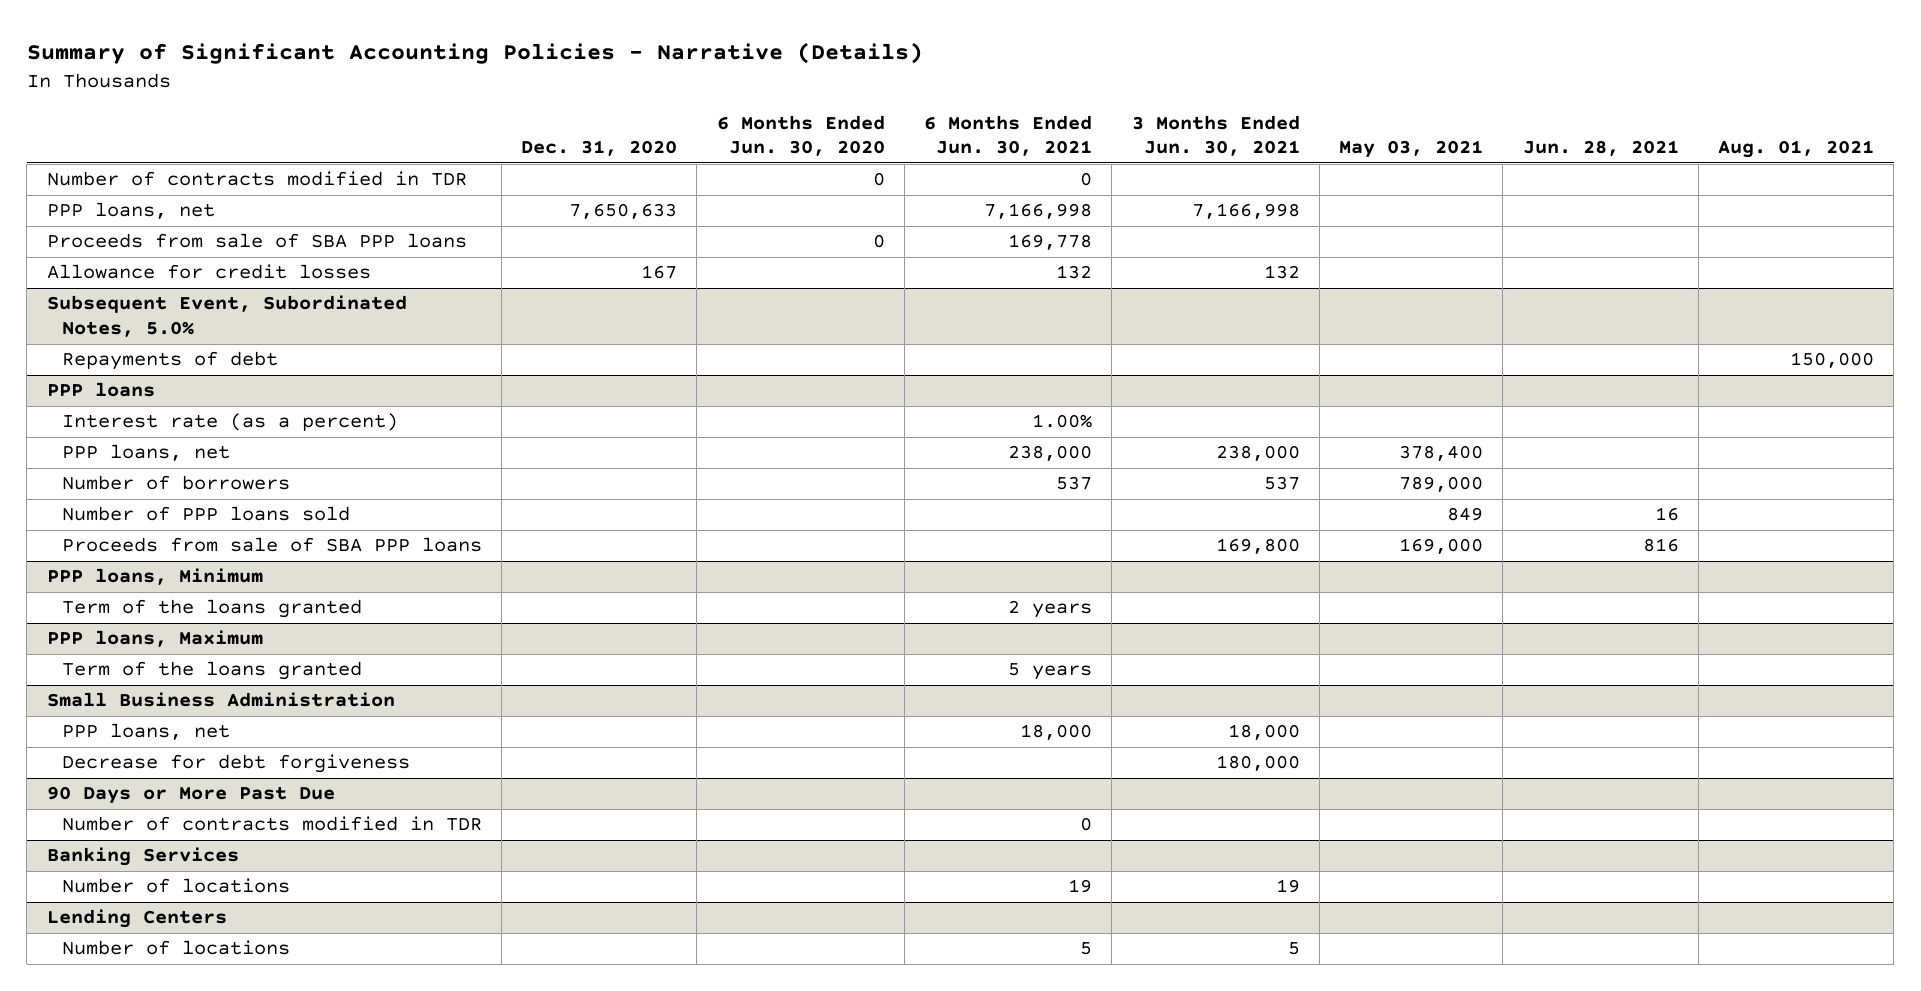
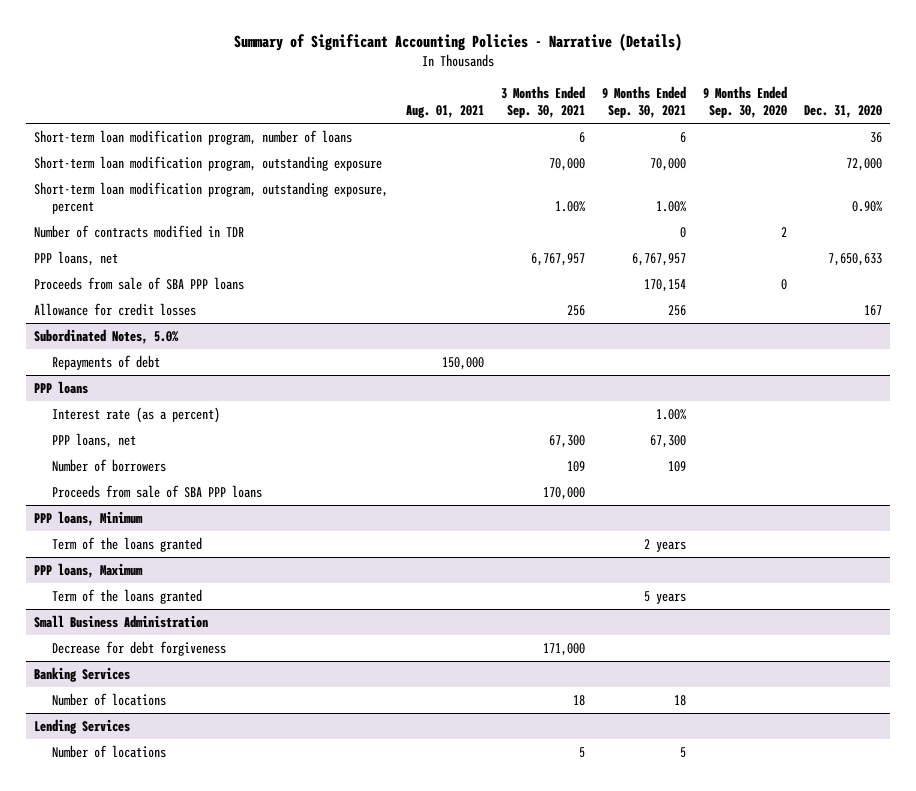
[716,114,885,157] 6 Months Ended Jun. 30, 2020 -> none
[924,114,1093,157] 6 Months Ended Jun. 30, 2021 -> none
[1131,114,1300,157] 3 Months Ended Jun. 30, 2021 -> none
[1339,140,1484,159] May 03, 2021 -> none
[1522,140,1679,157] Jun. 28, 2021 -> none
none -> [500,85,585,118] 3 Months Ended Sep. 30, 2021
none -> [601,85,686,118] 9 Months Ended Sep. 30, 2021
none -> [702,85,787,118] 9 Months Ended Sep. 30, 2020
none -> [34,129,353,145] Short-term loan modification program, number of loans
none -> [34,155,383,171] Short-term loan modification program, outstanding exposure
none -> [34,181,389,214] Short-term loan modification program, outstanding exposure, percent
[46,295,407,338] Subsequent Event, Subordinated Notes, 5.0% -> [34,328,180,344] Subordinated Notes, 5.0%
[61,506,350,522] Number of PPP loans sold -> none
[61,723,230,741] PPP loans, net -> none
[46,786,335,805] 90 Days or More Past Due -> none
[61,816,482,832] Number of contracts modified in TDR -> none
[46,909,227,929] Lending Centers -> none
[61,940,290,956] Number of locations -> none
none -> [34,718,131,734] Lending Services
none -> [51,744,166,758] Number of locations

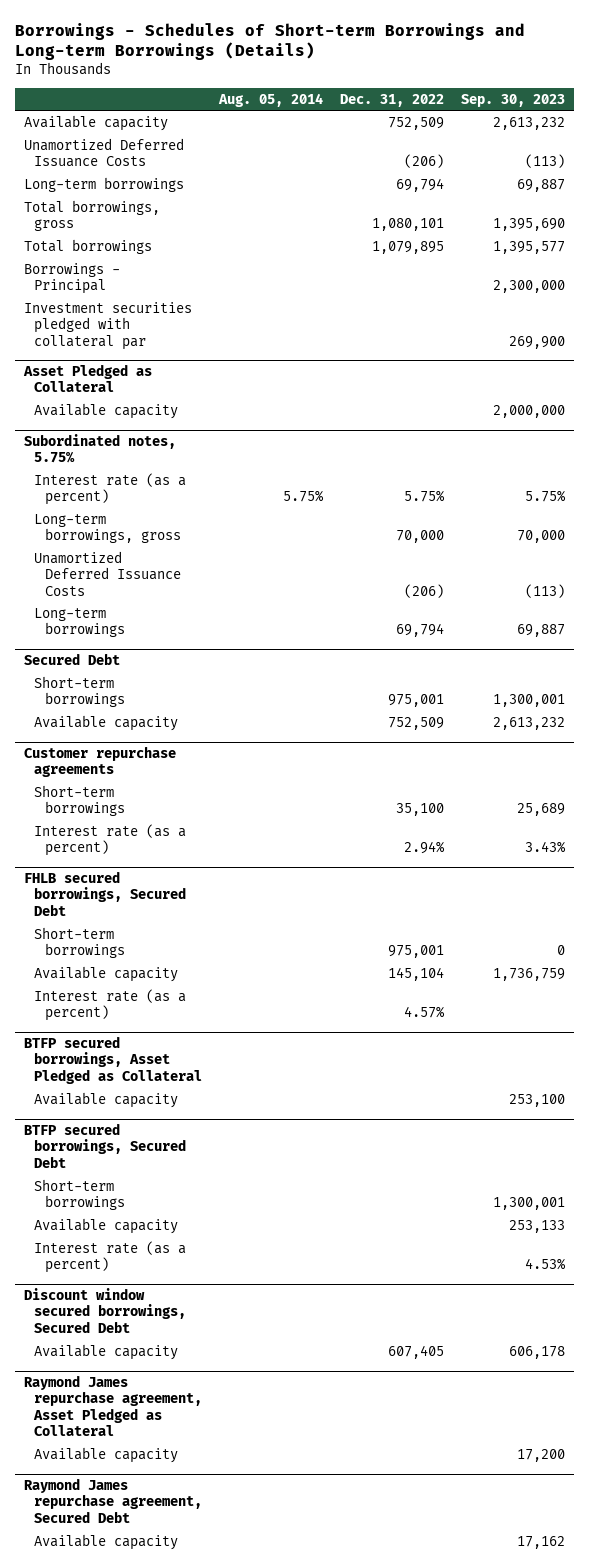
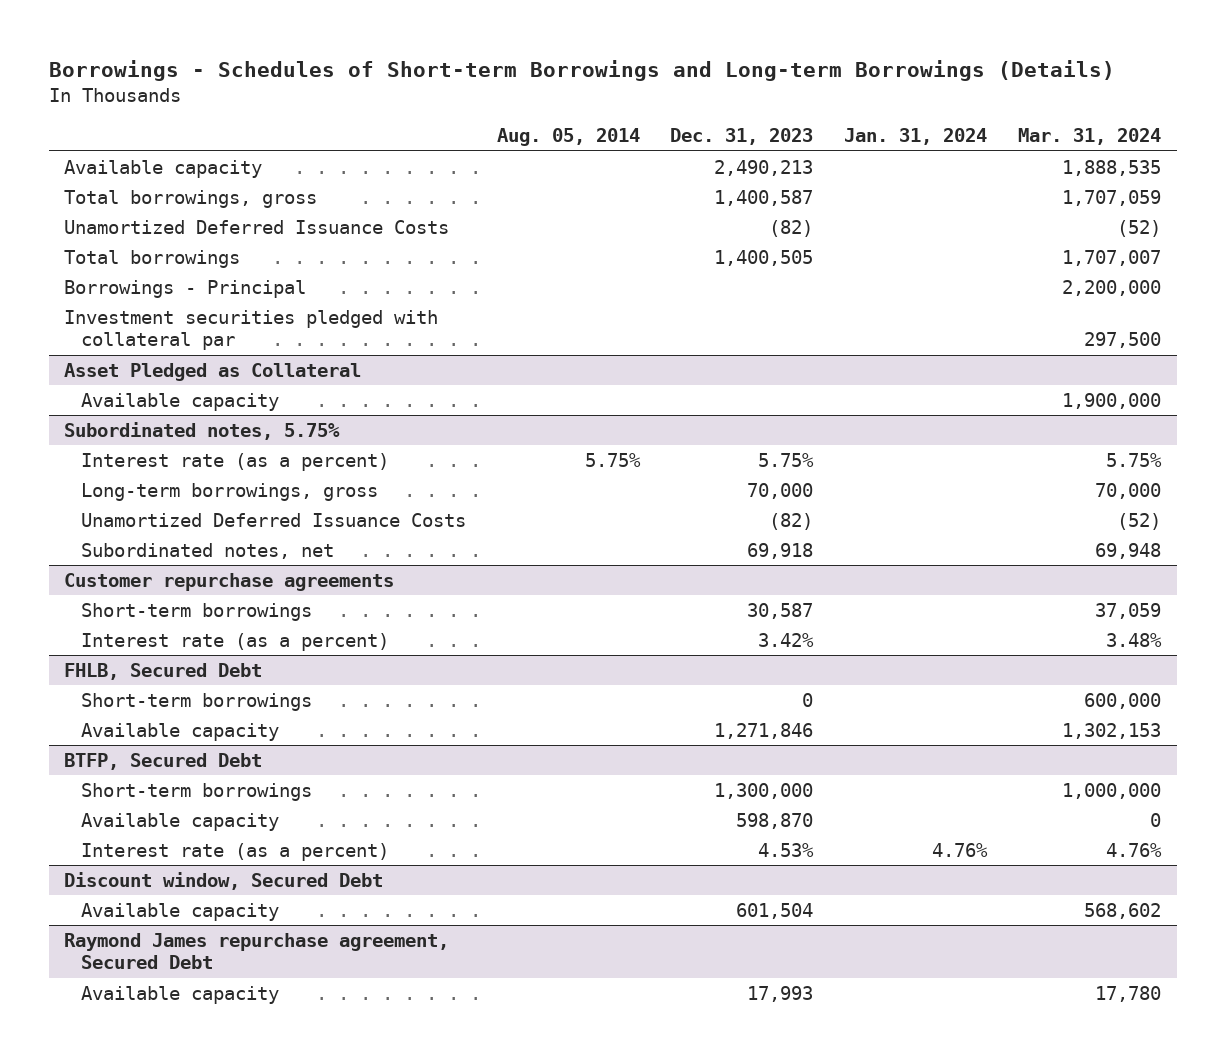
[340,93,445,107] Dec. 31, 2022 -> none
[461,93,566,107] Sep. 30, 2023 -> none
none -> [670,128,814,146] Dec. 31, 2023
none -> [844,128,988,146] Jan. 31, 2024
none -> [1018,128,1162,146] Mar. 31, 2024
[23,176,184,192] Long-term borrowings -> none
[23,137,184,168] Unamortized Deferred Issuance Costs -> [64,219,450,234] Unamortized Deferred Issuance Costs
[23,653,120,666] Secured Debt -> none
[34,675,126,708] Short-term borrowings -> none
[34,714,179,731] Available capacity -> none
[34,607,126,638] Long-term borrowings -> [80,542,334,559] Subordinated notes, net
[23,871,187,916] FHLB secured borrowings, Secured Debt -> [64,662,263,680] FHLB, Secured Debt
[34,988,187,1022] Interest rate (as a percent) -> none
[23,1036,203,1084] BTFP secured borrowings, Asset Pledged as Collateral -> none
[34,1091,179,1108] Available capacity -> none
[23,1123,187,1168] BTFP secured borrowings, Secured Debt -> [64,752,263,770] BTFP, Secured Debt
[23,1288,187,1333] Discount window secured borrowings, Secured Debt -> [64,871,384,890] Discount window, Secured Debt
[23,1375,203,1437] Raymond James repurchase agreement, Asset Pledged as Collateral -> none
[34,1446,179,1463] Available capacity -> none

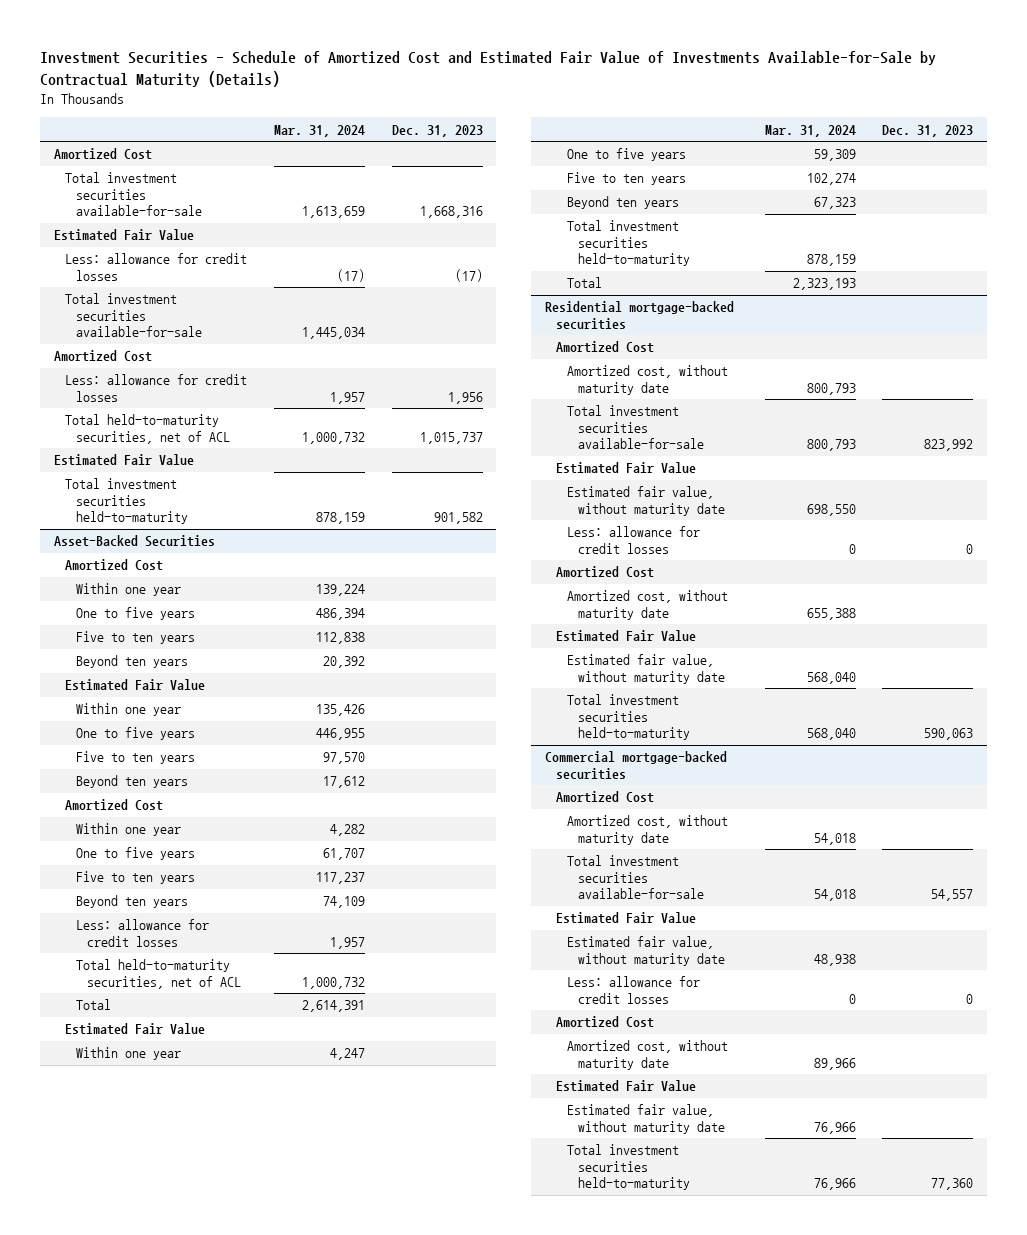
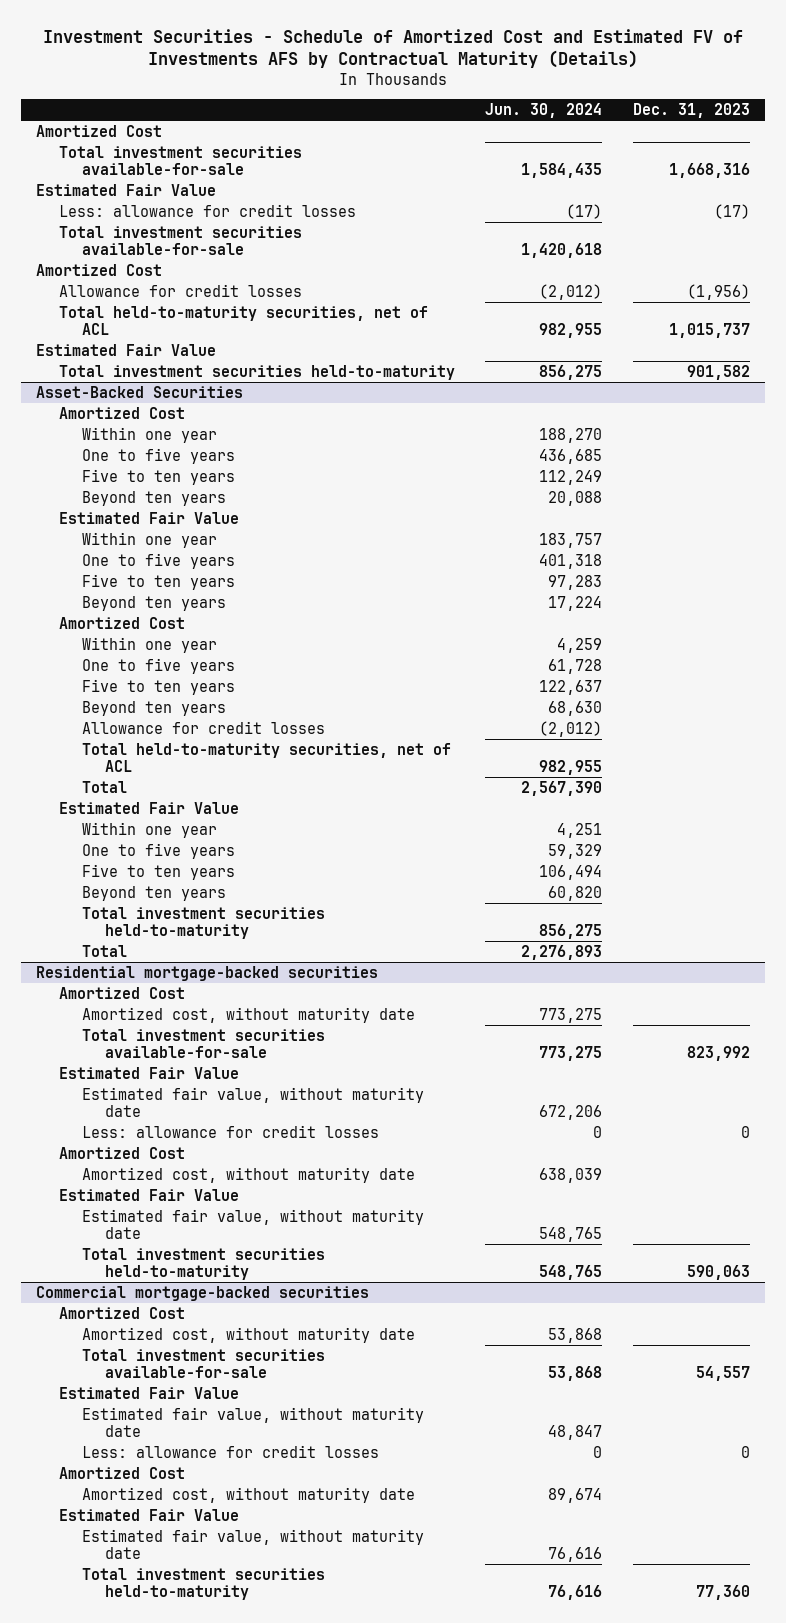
[40,51,937,88] Investment Securities - Schedule of Amortized Cost and Estimated Fair Value of Investments Available-for-Sale by Contractual Maturity (Details) -> [42,29,743,69] Investment Securities - Schedule of Amortized Cost and Estimated FV of Investments AFS by Contractual Maturity (Details)
[273,124,365,137] Mar. 31, 2024 -> none
none -> [485,102,603,118] Jun. 30, 2024
[64,374,247,402] Less: allowance for credit losses -> [58,283,302,297] Allowance for credit losses
[447,391,483,404] 1,956 -> [686,283,750,300] (1,956)
[75,919,209,947] Less: allowance for credit losses -> [81,720,325,734] Allowance for credit losses

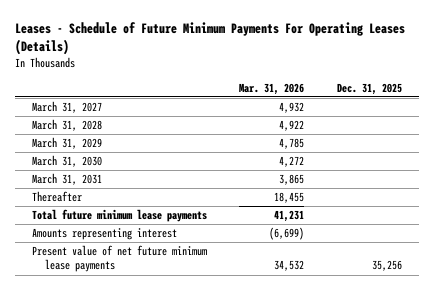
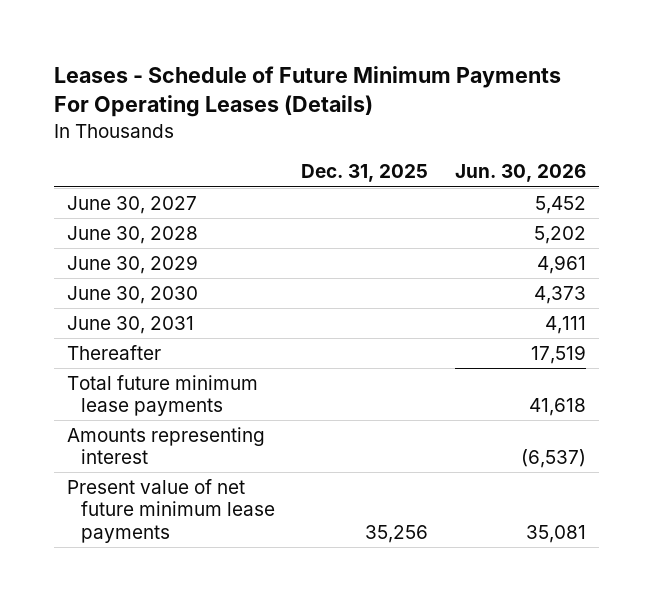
[239,82,305,95] Mar. 31, 2026 -> none
none -> [455,164,587,183] Jun. 30, 2026
[31,101,102,114] March 31, 2027 -> [66,195,197,214] June 30, 2027
[31,119,102,132] March 31, 2028 -> [66,225,198,244] June 30, 2028
[31,137,102,150] March 31, 2029 -> [66,254,198,274] June 30, 2029
[31,155,102,168] March 31, 2030 -> [66,285,198,304] June 30, 2030
[31,173,102,186] March 31, 2031 -> [66,315,194,334] June 30, 2031

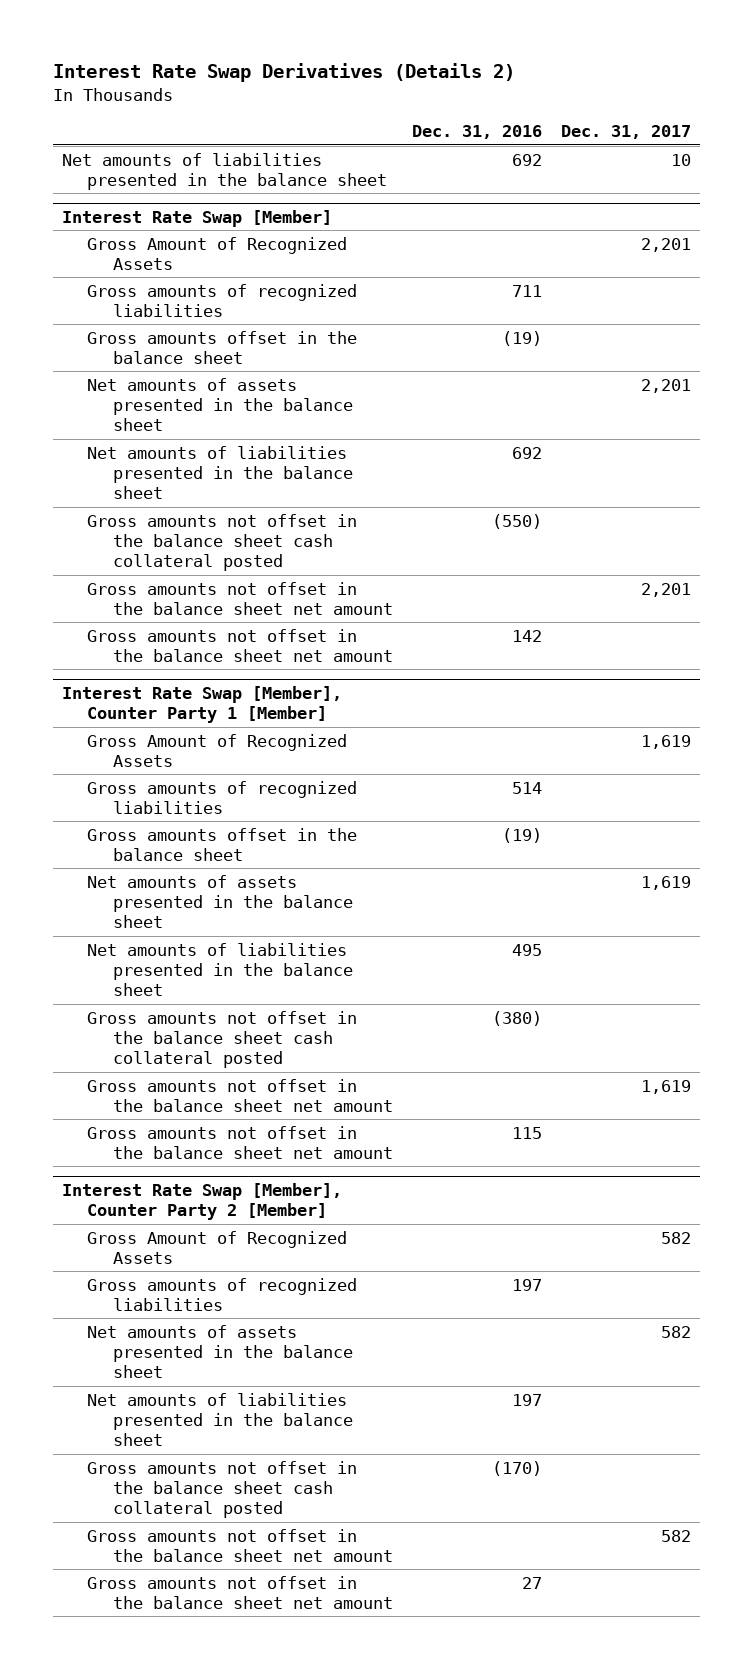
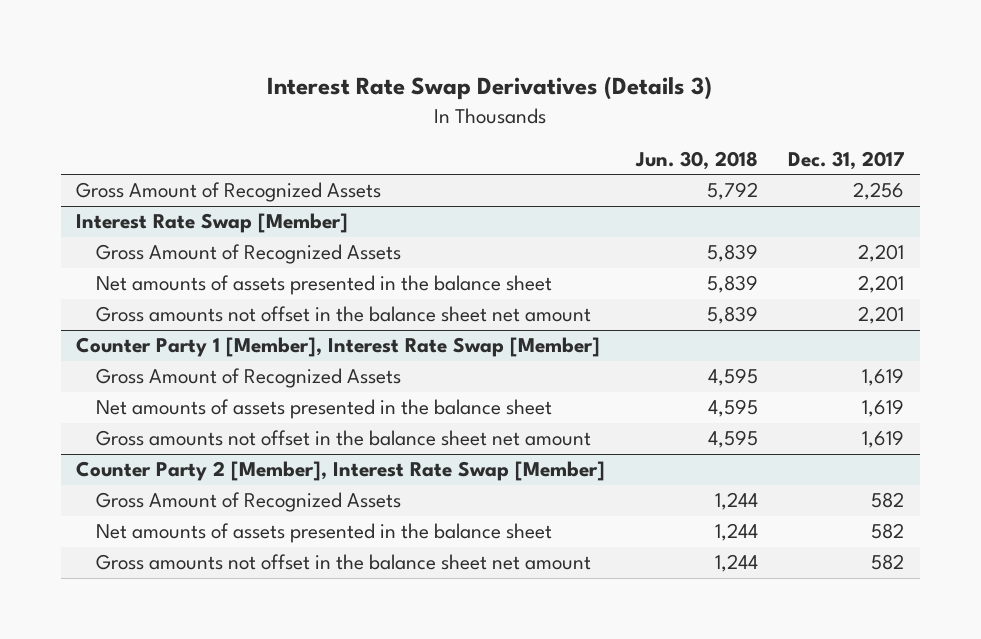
[52,63,515,83] Interest Rate Swap Derivatives (Details 2) -> [267,75,713,100] Interest Rate Swap Derivatives (Details 3)
[411,125,542,140] Dec. 31, 2016 -> none
none -> [634,150,758,170] Jun. 30, 2018
[62,152,388,190] Net amounts of liabilities presented in the balance sheet -> none
none -> [76,182,382,203] Gross Amount of Recognized Assets
[87,283,358,317] Gross amounts of recognized liabilities -> none
[87,330,358,364] Gross amounts offset in the balance sheet -> none
[87,445,353,499] Net amounts of liabilities presented in the balance sheet -> none
[87,513,358,571] Gross amounts not offset in the balance sheet cash collateral posted -> none
[87,628,393,662] Gross amounts not offset in the balance sheet net amount -> none
[62,685,343,723] Interest Rate Swap [Member], Counter Party 1 [Member] -> [76,337,601,358] Counter Party 1 [Member], Interest Rate Swap [Member]
[87,780,358,814] Gross amounts of recognized liabilities -> none
[87,827,358,861] Gross amounts offset in the balance sheet -> none
[87,942,353,996] Net amounts of liabilities presented in the balance sheet -> none
[87,1010,358,1068] Gross amounts not offset in the balance sheet cash collateral posted -> none
[87,1125,393,1159] Gross amounts not offset in the balance sheet net amount -> none
[62,1182,343,1220] Interest Rate Swap [Member], Counter Party 2 [Member] -> [76,461,606,482] Counter Party 2 [Member], Interest Rate Swap [Member]
[87,1277,358,1311] Gross amounts of recognized liabilities -> none
[87,1392,353,1446] Net amounts of liabilities presented in the balance sheet -> none
[87,1460,358,1518] Gross amounts not offset in the balance sheet cash collateral posted -> none
[87,1575,393,1609] Gross amounts not offset in the balance sheet net amount -> none

